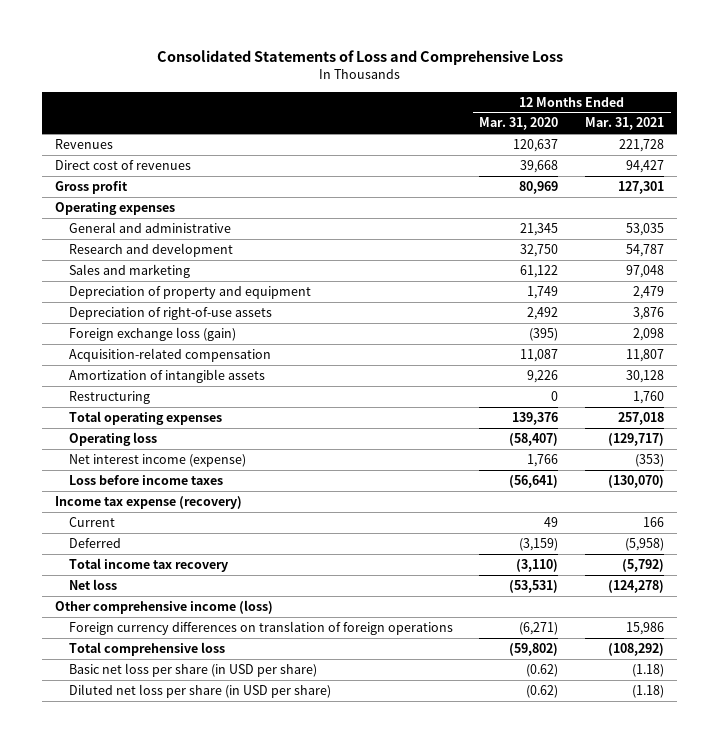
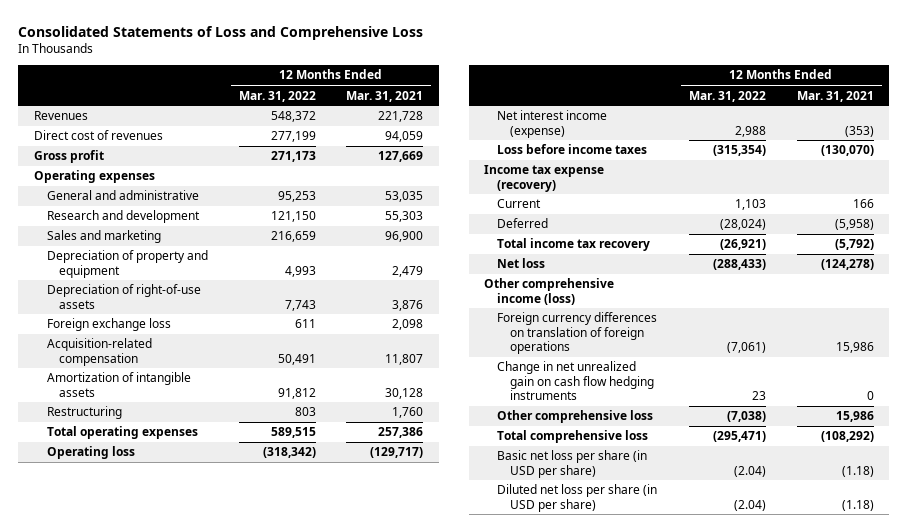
[479,117,559,131] Mar. 31, 2020 -> none
none -> [238,90,316,102] Mar. 31, 2022
[625,160,664,174] 94,427 -> [385,131,424,143] 94,059
[617,181,664,195] 127,301 -> [378,151,424,163] 127,669
[625,244,664,258] 54,787 -> [385,211,424,223] 55,303
[625,265,664,279] 97,048 -> [385,231,424,243] 96,900
[68,327,236,342] Foreign exchange loss (gain) -> [46,318,171,332] Foreign exchange loss
[617,412,664,426] 257,018 -> [378,427,424,439] 257,386
none -> [497,361,654,400] Change in net unrealized gain on cash flow hedging instruments
none -> [497,410,654,424] Other comprehensive loss

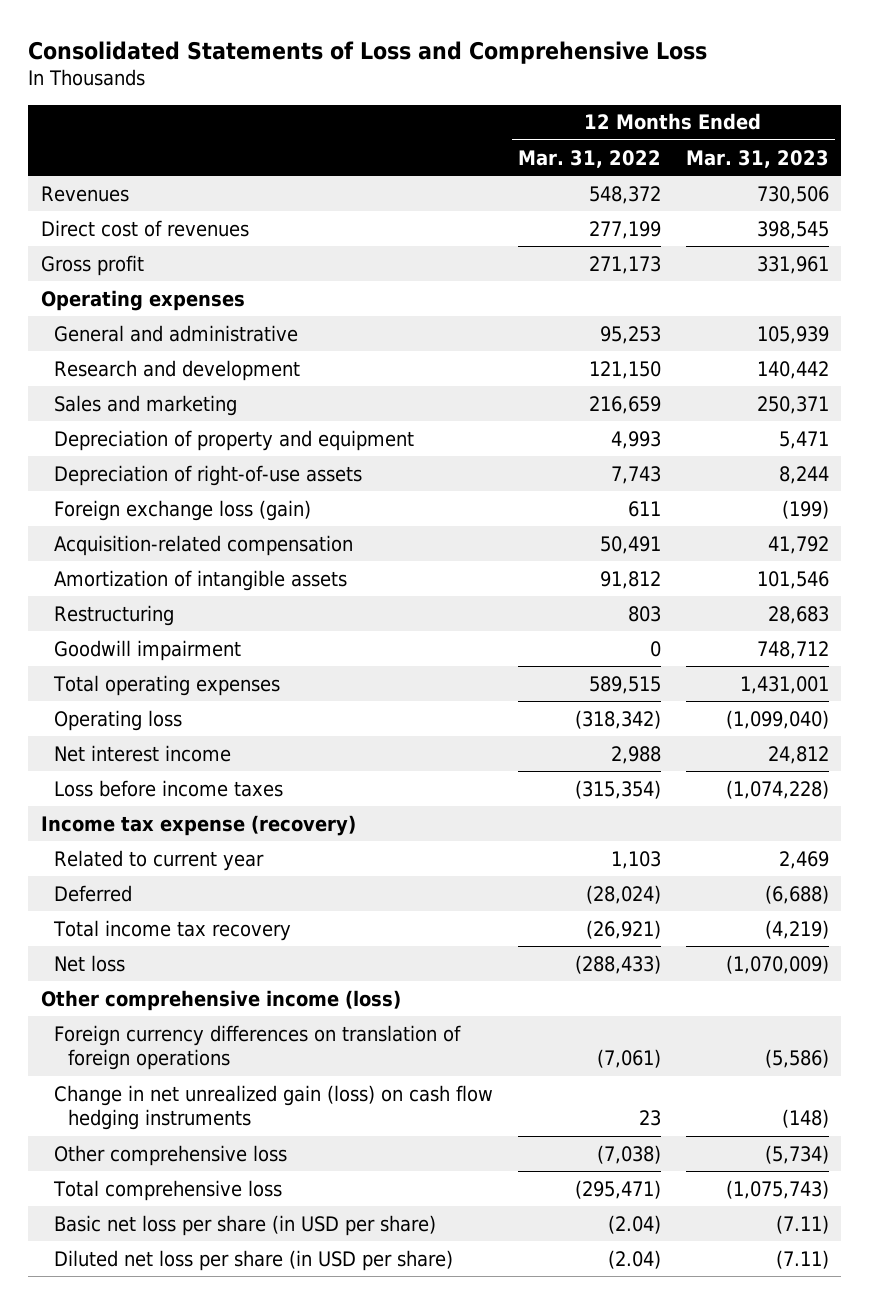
[346,90,424,102] Mar. 31, 2021 -> none
none -> [685,149,829,168] Mar. 31, 2023
[46,318,171,332] Foreign exchange loss -> [54,499,312,521] Foreign exchange loss (gain)
none -> [54,639,242,661] Goodwill impairment
[497,110,608,138] Net interest income (expense) -> [54,744,232,762] Net interest income
[497,199,542,209] Current -> [54,849,265,871] Related to current year
[497,361,654,400] Change in net unrealized gain on cash flow hedging instruments -> [54,1084,494,1131] Change in net unrealized gain (loss) on cash flow hedging instruments

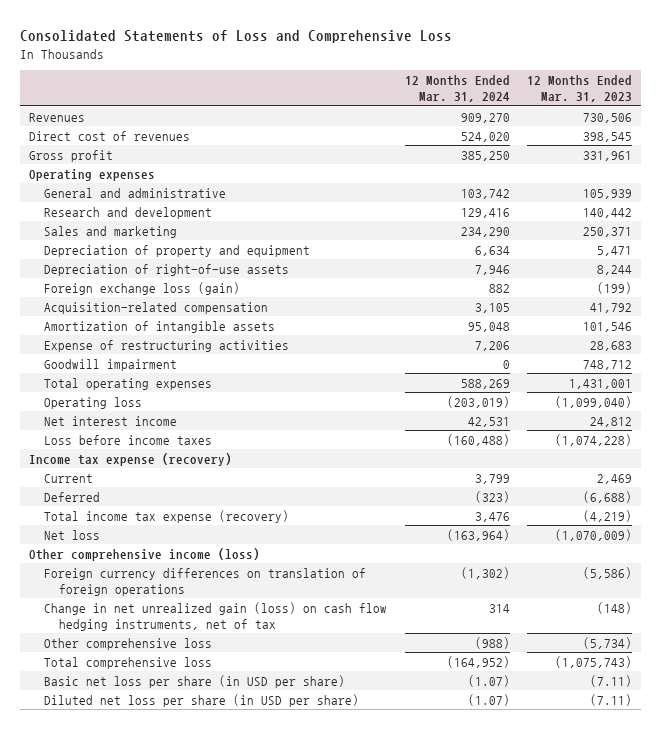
[518,149,662,168] Mar. 31, 2022 -> none
none -> [404,75,510,103] 12 Months Ended Mar. 31, 2024
[54,604,175,626] Restructuring -> [44,339,290,352] Expense of restructuring activities
[54,849,265,871] Related to current year -> [44,473,94,483] Current
[53,919,292,941] Total income tax recovery -> [44,509,290,523] Total income tax expense (recovery)
[54,1084,494,1131] Change in net unrealized gain (loss) on cash flow hedging instruments -> [44,601,388,631] Change in net unrealized gain (loss) on cash flow hedging instruments, net of tax

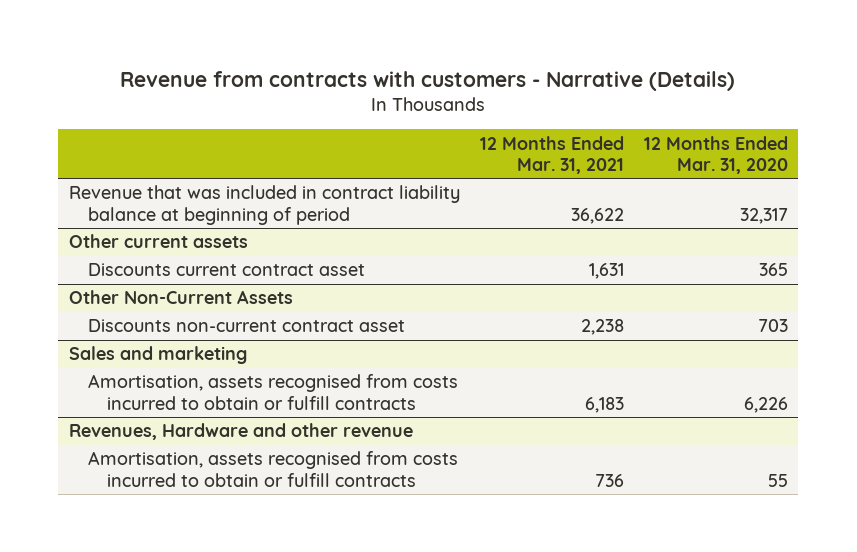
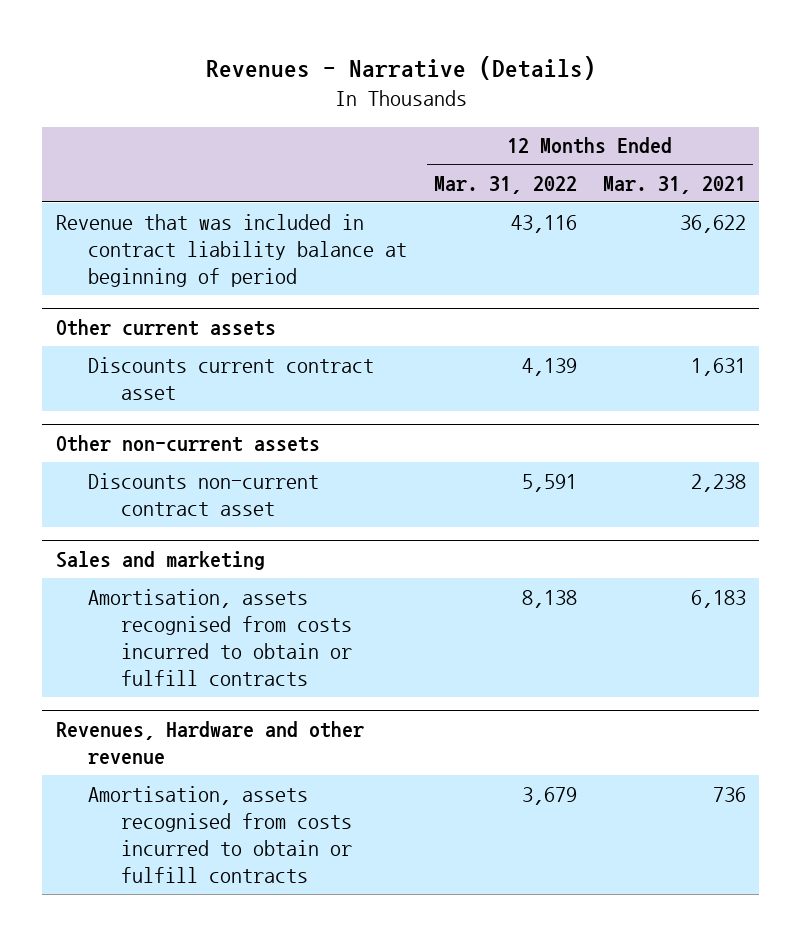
[120,70,736,91] Revenue from contracts with customers - Narrative (Details) -> [205,55,596,80] Revenues - Narrative (Details)
[644,135,789,174] 12 Months Ended Mar. 31, 2020 -> none
none -> [433,175,577,194] Mar. 31, 2022
[68,290,293,305] Other Non-Current Assets -> [55,435,320,453] Other non-current assets

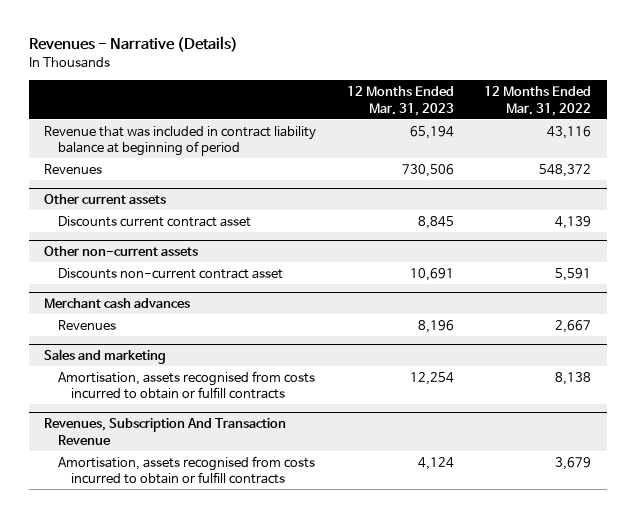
[603,175,747,194] Mar. 31, 2021 -> none
none -> [346,86,454,116] 12 Months Ended Mar. 31, 2023
none -> [44,163,103,174] Revenues
none -> [44,297,191,308] Merchant cash advances
none -> [57,319,116,330] Revenues
[55,721,364,765] Revenues, Hardware and other revenue -> none
none -> [44,417,287,445] Revenues, Subscription And Transaction Revenue

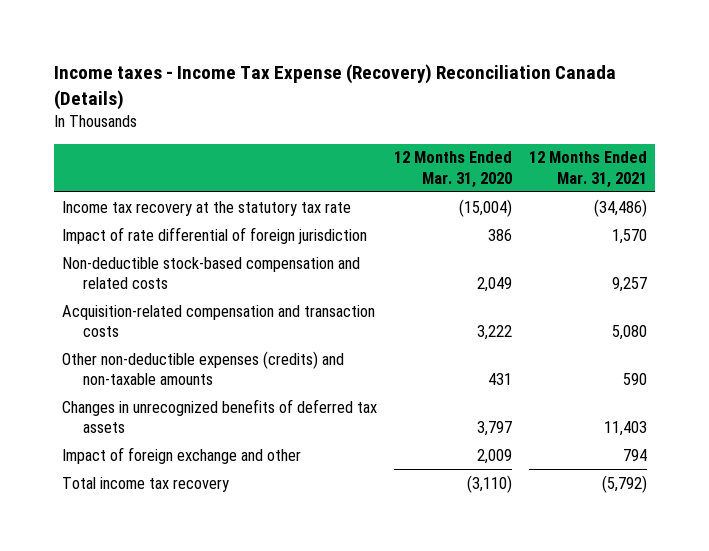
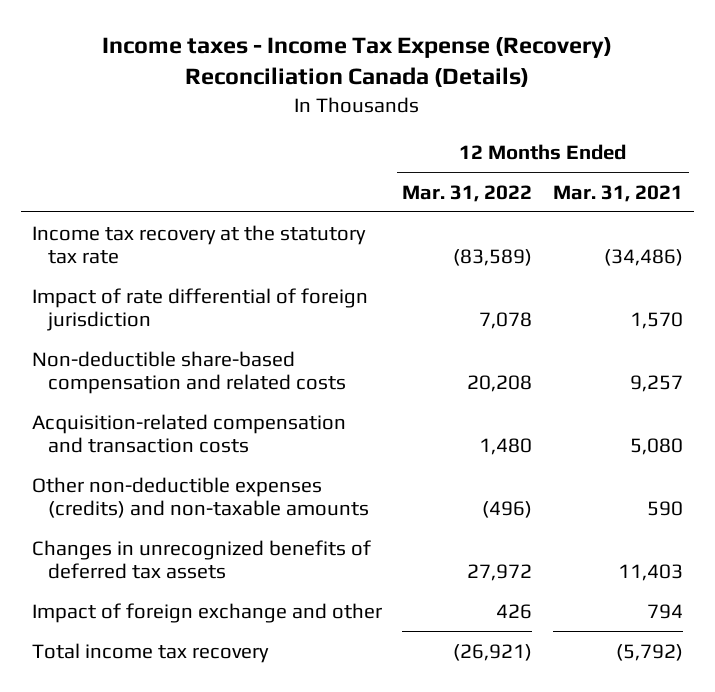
[394,151,513,188] 12 Months Ended Mar. 31, 2020 -> none
none -> [402,184,533,202] Mar. 31, 2022
[62,256,361,290] Non-deductible stock-based compensation and related costs -> [31,350,347,395] Non-deductible share-based compensation and related costs

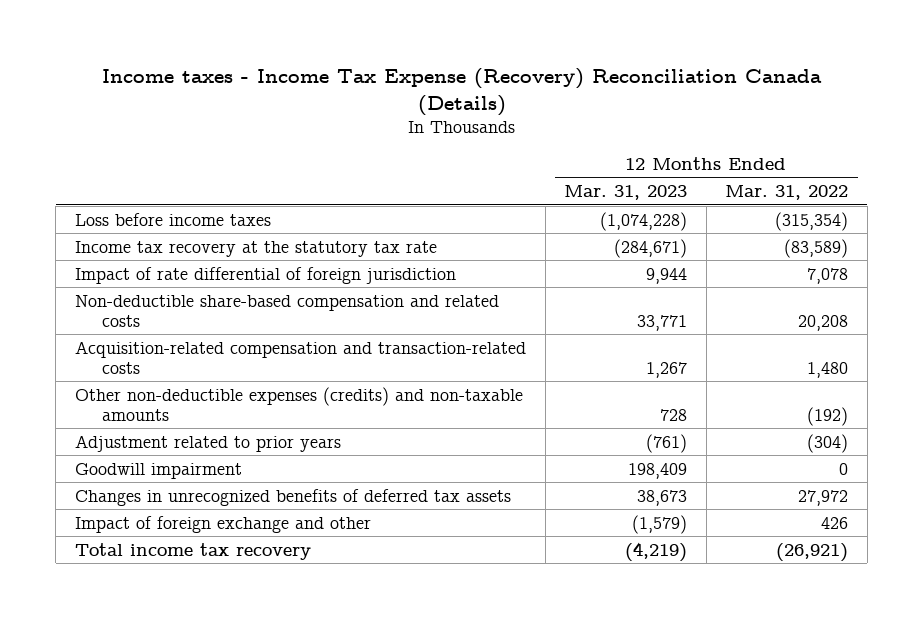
[553,184,684,202] Mar. 31, 2021 -> none
none -> [564,185,688,201] Mar. 31, 2023
none -> [75,212,272,226] Loss before income taxes
[31,413,346,454] Acquisition-related compensation and transaction costs -> [75,340,527,374] Acquisition-related compensation and transaction-related costs
[482,501,533,519] (496) -> [807,406,849,426] (192)
none -> [75,434,342,452] Adjustment related to prior years
none -> [75,462,243,479] Goodwill impairment

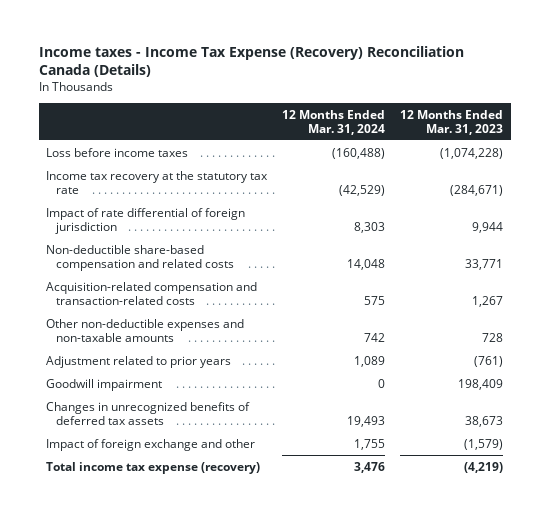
[725,185,849,201] Mar. 31, 2022 -> none
none -> [282,109,386,135] 12 Months Ended Mar. 31, 2024
[75,386,524,421] Other non-deductible expenses (credits) and non-taxable amounts -> [46,318,245,342] Other non-deductible expenses and non-taxable amounts
[75,542,312,560] Total income tax recovery -> [46,461,261,474] Total income tax expense (recovery)

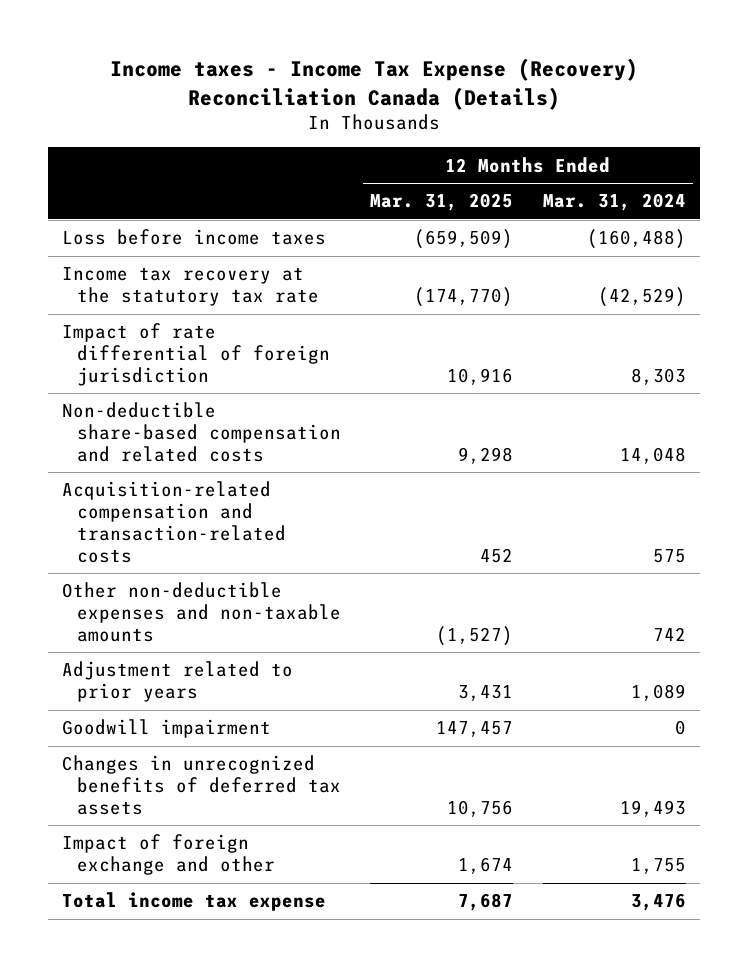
[400,109,504,135] 12 Months Ended Mar. 31, 2023 -> none
none -> [370,193,514,212] Mar. 31, 2025
[46,461,261,474] Total income tax expense (recovery) -> [62,892,327,912] Total income tax expense

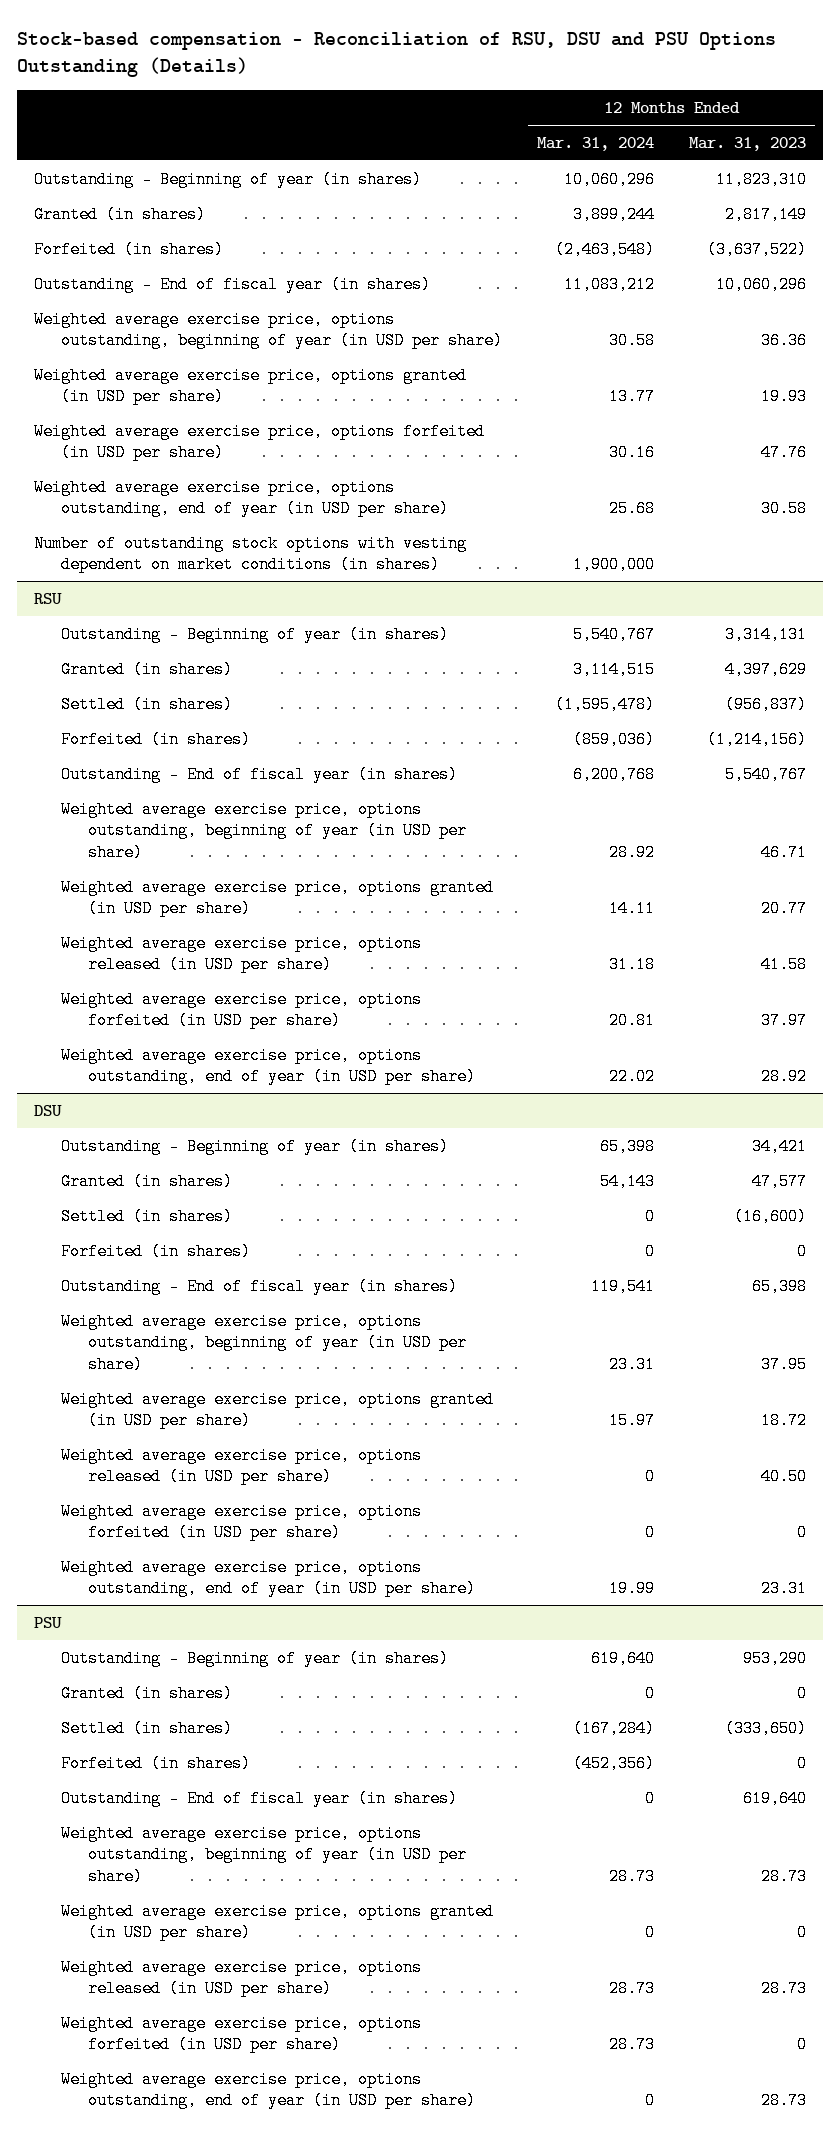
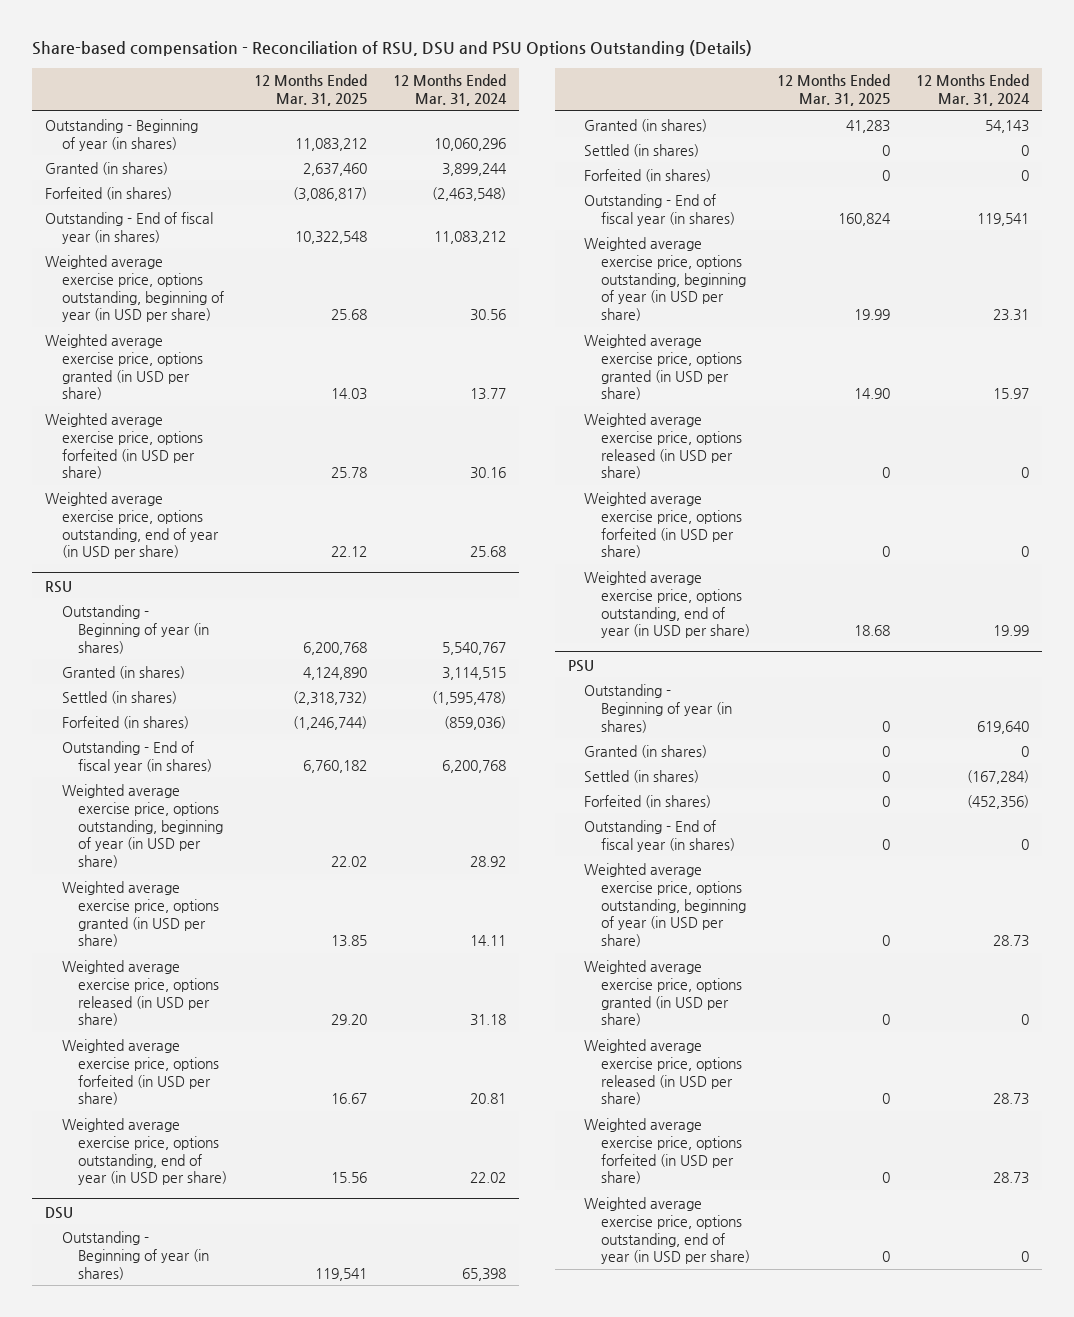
[16,31,776,78] Stock-based compensation - Reconciliation of RSU, DSU and PSU Options Outstanding (Details) -> [31,40,752,57] Share-based compensation - Reconciliation of RSU, DSU and PSU Options Outstanding (Details)
[688,137,806,152] Mar. 31, 2023 -> none
none -> [253,74,367,107] 12 Months Ended Mar. 31, 2025
[609,332,656,350] 30.58 -> [470,309,507,322] 30.56
[34,534,468,574] Number of outstanding stock options with vesting dependent on market conditions (in shares) -> none

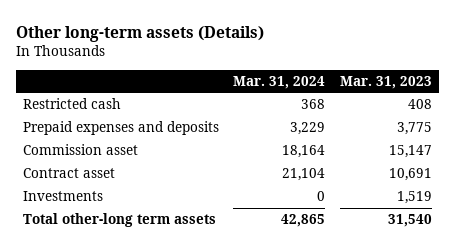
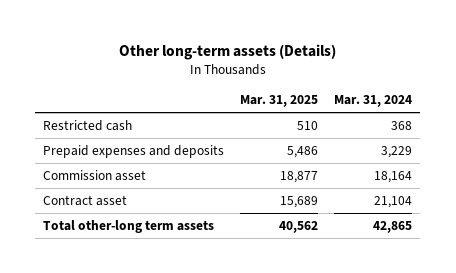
[339,75,432,89] Mar. 31, 2023 -> none
none -> [240,95,319,108] Mar. 31, 2025
[23,191,104,202] Investments -> none

